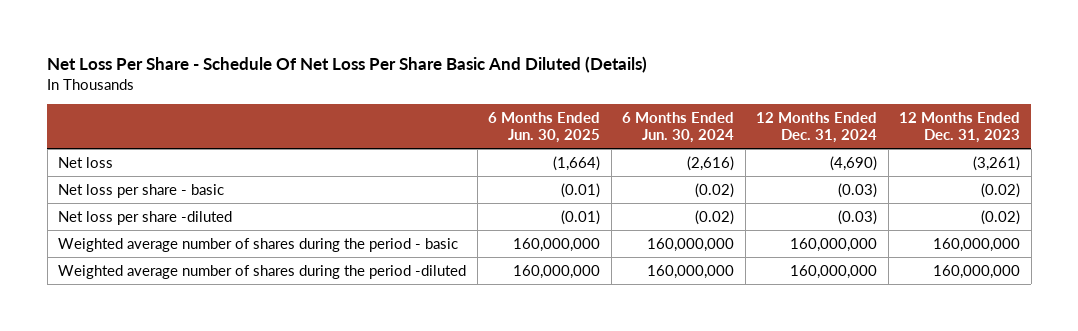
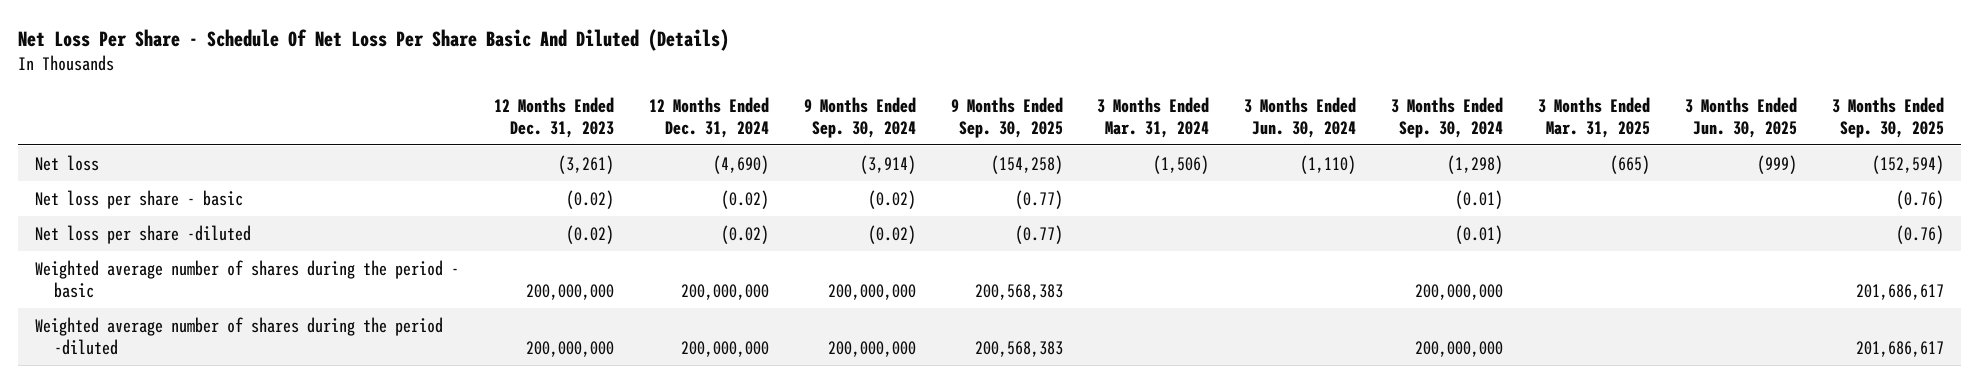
[488,111,601,143] 6 Months Ended Jun. 30, 2025 -> none
[622,111,735,143] 6 Months Ended Jun. 30, 2024 -> none
none -> [803,96,916,138] 9 Months Ended Sep. 30, 2024
none -> [950,96,1063,138] 9 Months Ended Sep. 30, 2025
none -> [1097,96,1210,138] 3 Months Ended Mar. 31, 2024
none -> [1244,96,1357,138] 3 Months Ended Jun. 30, 2024
none -> [1391,96,1504,138] 3 Months Ended Sep. 30, 2024
none -> [1537,96,1650,138] 3 Months Ended Mar. 31, 2025
none -> [1684,96,1797,138] 3 Months Ended Jun. 30, 2025
none -> [1831,96,1944,138] 3 Months Ended Sep. 30, 2025
[838,182,878,198] (0.03) -> [720,189,769,209] (0.02)
[838,209,878,225] (0.03) -> [720,224,769,244] (0.02)
[790,237,878,252] 160,000,000 -> [680,283,769,300] 200,000,000
[933,237,1021,252] 160,000,000 -> [525,283,614,300] 200,000,000
[790,264,878,279] 160,000,000 -> [680,340,769,357] 200,000,000
[933,264,1021,279] 160,000,000 -> [525,340,614,357] 200,000,000

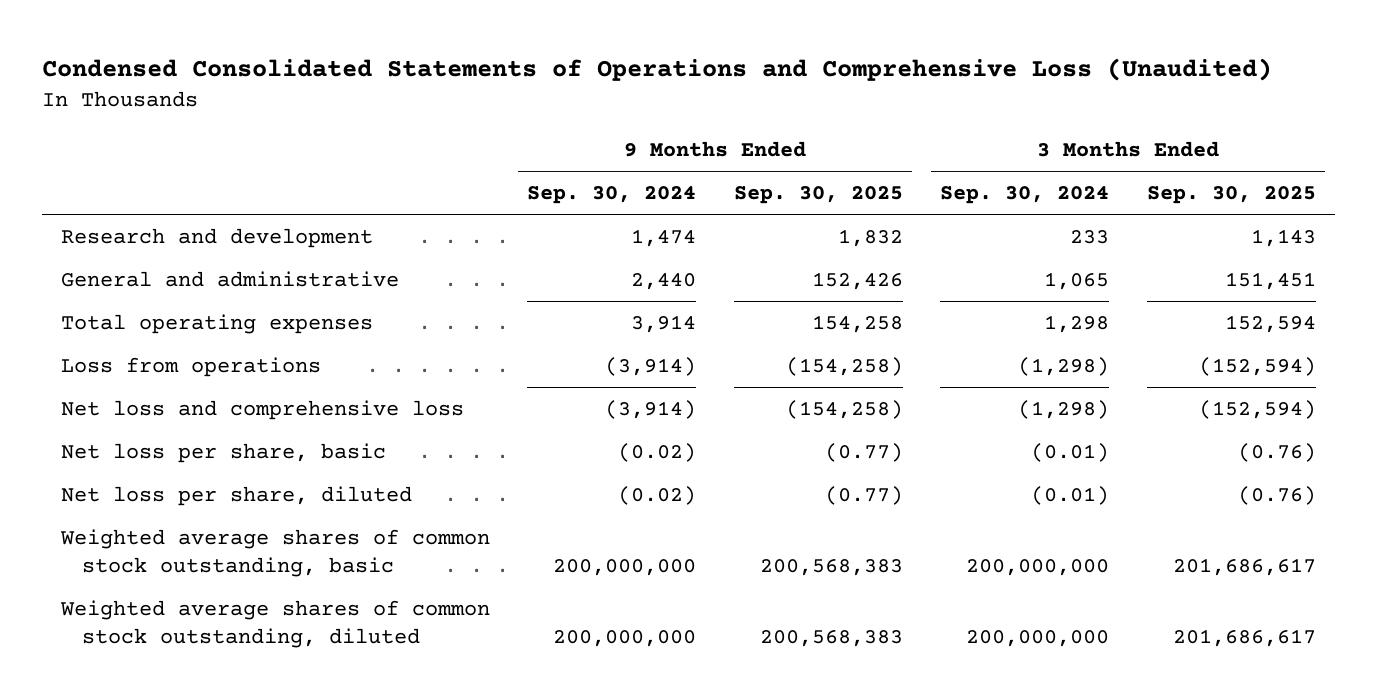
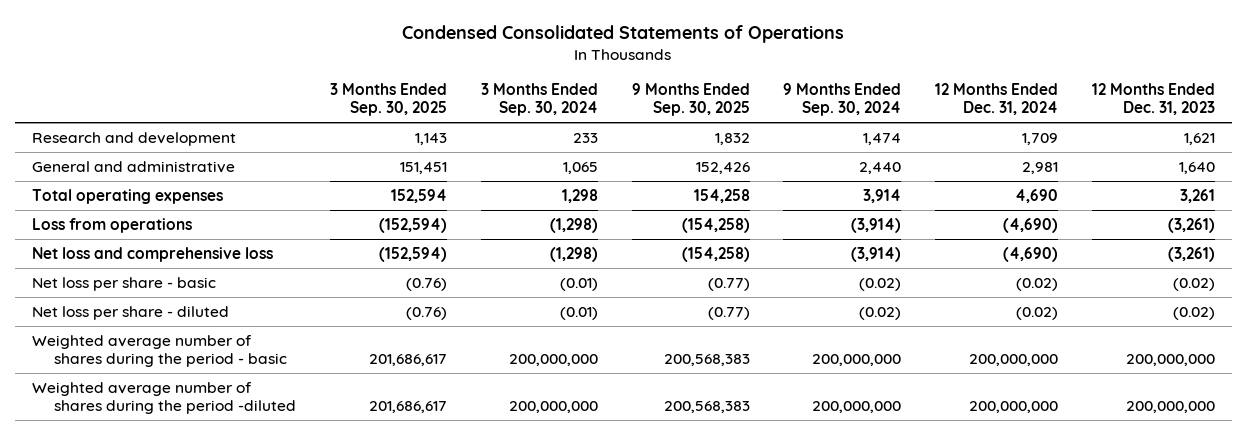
[42,58,1273,82] Condensed Consolidated Statements of Operations and Comprehensive Loss (Unaudited) -> [402,25,845,44] Condensed Consolidated Statements of Operations
none -> [935,83,1059,116] 12 Months Ended Dec. 31, 2024
none -> [1091,83,1215,116] 12 Months Ended Dec. 31, 2023
[60,442,386,463] Net loss per share, basic -> [32,276,217,291] Net loss per share - basic
[60,485,412,506] Net loss per share, diluted -> [32,305,230,320] Net loss per share - diluted
[59,528,490,578] Weighted average shares of common stock outstanding, basic -> [32,334,288,367] Weighted average number of shares during the period - basic
[59,599,490,649] Weighted average shares of common stock outstanding, diluted -> [32,381,297,414] Weighted average number of shares during the period -diluted

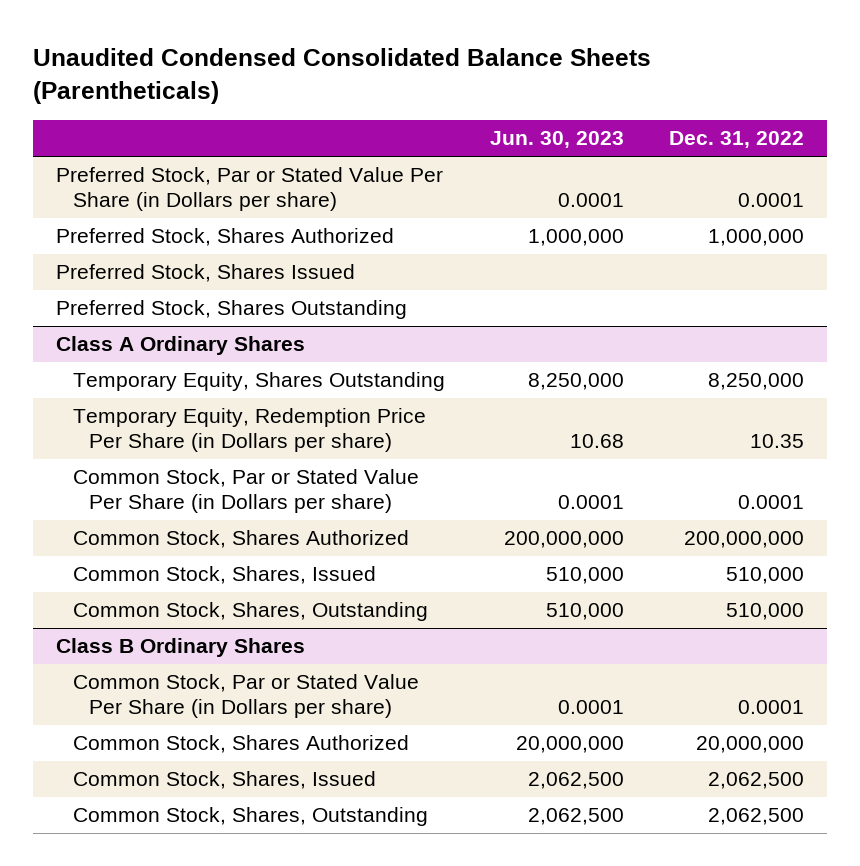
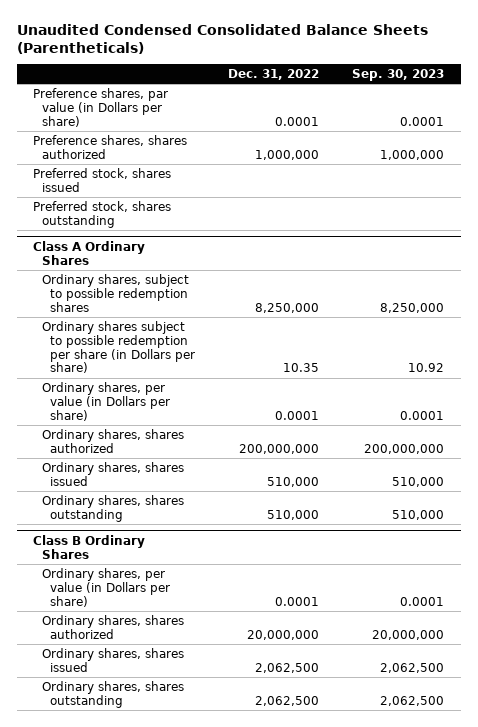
[490,131,625,149] Jun. 30, 2023 -> none
none -> [352,69,445,82] Sep. 30, 2023
[56,167,444,212] Preferred Stock, Par or Stated Value Per Share (in Dollars per share) -> [33,87,169,127] Preference shares, par value (in Dollars per share)
[56,228,395,247] Preferred Stock, Shares Authorized -> [33,134,188,159] Preference shares, shares authorized
[56,264,356,283] Preferred Stock, Shares Issued -> [33,167,172,192] Preferred stock, shares issued
[56,300,408,320] Preferred Stock, Shares Outstanding -> [33,200,172,228] Preferred stock, shares outstanding
[72,372,445,392] Temporary Equity, Shares Outstanding -> [41,273,189,312] Ordinary shares, subject to possible redemption shares
[72,408,426,453] Temporary Equity, Redemption Price Per Share (in Dollars per share) -> [41,320,196,374] Ordinary shares subject to possible redemption per share (in Dollars per share)
[72,469,419,514] Common Stock, Par or Stated Value Per Share (in Dollars per share) -> [41,381,171,421] Ordinary shares, per value (in Dollars per share)
[72,530,409,549] Common Stock, Shares Authorized -> [41,428,184,453] Ordinary shares, shares authorized
[72,566,376,585] Common Stock, Shares, Issued -> [41,461,184,486] Ordinary shares, shares issued
[72,602,428,622] Common Stock, Shares, Outstanding -> [41,494,184,522] Ordinary shares, shares outstanding
[72,674,419,719] Common Stock, Par or Stated Value Per Share (in Dollars per share) -> [41,567,171,607] Ordinary shares, per value (in Dollars per share)
[72,735,409,754] Common Stock, Shares Authorized -> [41,614,184,639] Ordinary shares, shares authorized
[72,771,376,790] Common Stock, Shares, Issued -> [41,647,184,672] Ordinary shares, shares issued
[72,807,428,827] Common Stock, Shares, Outstanding -> [41,680,184,708] Ordinary shares, shares outstanding

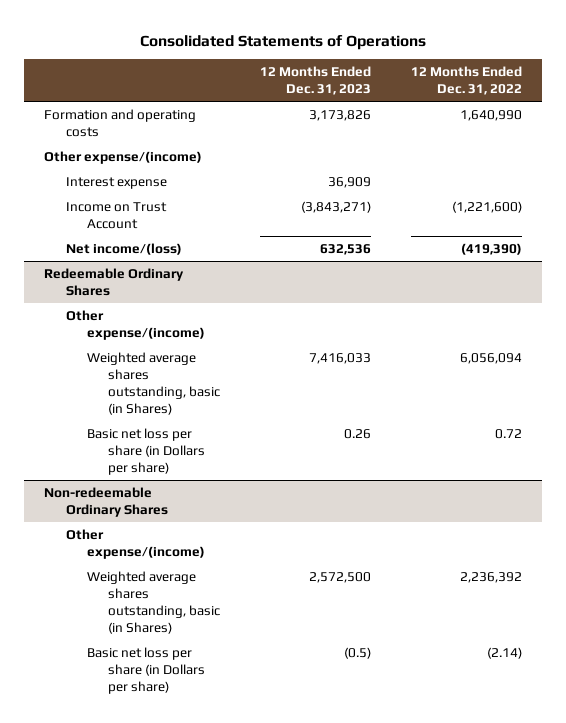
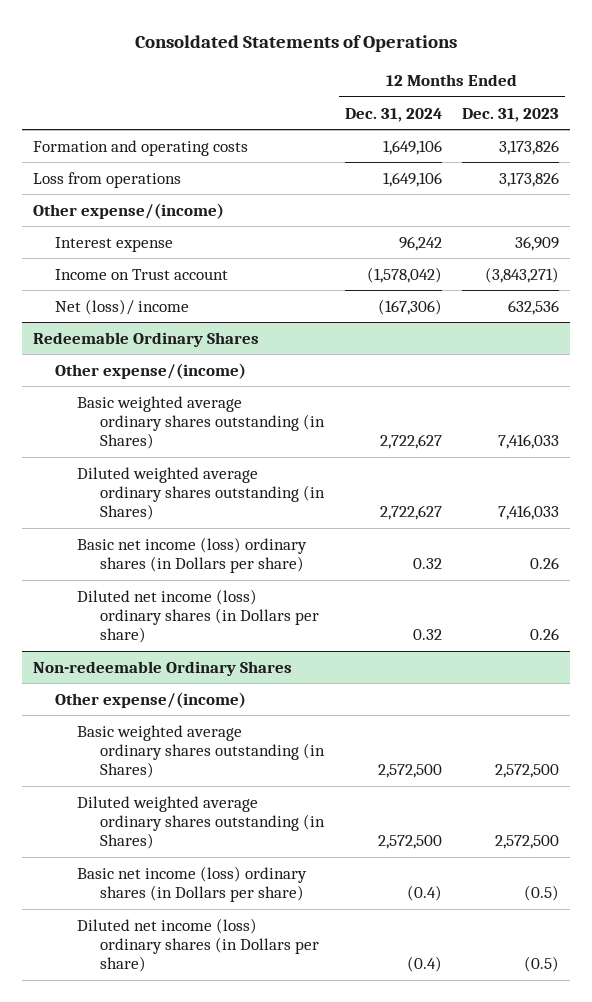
[139,34,426,50] Consolidated Statements of Operations -> [135,35,458,53] Consoldated Statements of Operations
[410,66,522,96] 12 Months Ended Dec. 31, 2022 -> none
none -> [344,107,442,122] Dec. 31, 2024
none -> [32,171,181,188] Loss from operations
[65,201,167,229] Income on Trust Account -> [55,268,229,280] Income on Trust account
[65,242,182,255] Net income/(loss) -> [55,298,190,315] Net (loss)/ income
[86,351,220,416] Weighted average shares outstanding, basic (in Shares) -> [77,395,325,450] Basic weighted average ordinary shares outstanding (in Shares)
none -> [77,466,325,521] Diluted weighted average ordinary shares outstanding (in Shares)
[86,427,205,476] Basic net loss per share (in Dollars per share) -> [77,536,308,573] Basic net income (loss) ordinary shares (in Dollars per share)
none -> [77,588,319,644] Diluted net income (loss) ordinary shares (in Dollars per share)
[86,570,220,635] Weighted average shares outstanding, basic (in Shares) -> [77,724,325,779] Basic weighted average ordinary shares outstanding (in Shares)
none -> [77,795,325,850] Diluted weighted average ordinary shares outstanding (in Shares)
[86,646,205,695] Basic net loss per share (in Dollars per share) -> [77,865,308,902] Basic net income (loss) ordinary shares (in Dollars per share)
none -> [77,917,319,973] Diluted net income (loss) ordinary shares (in Dollars per share)

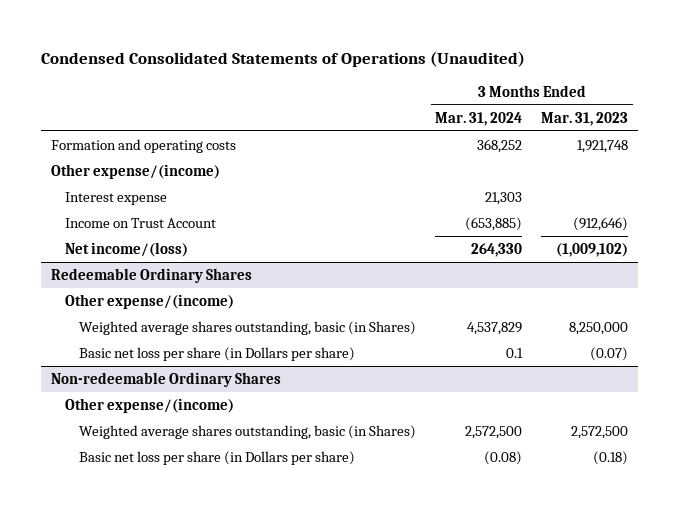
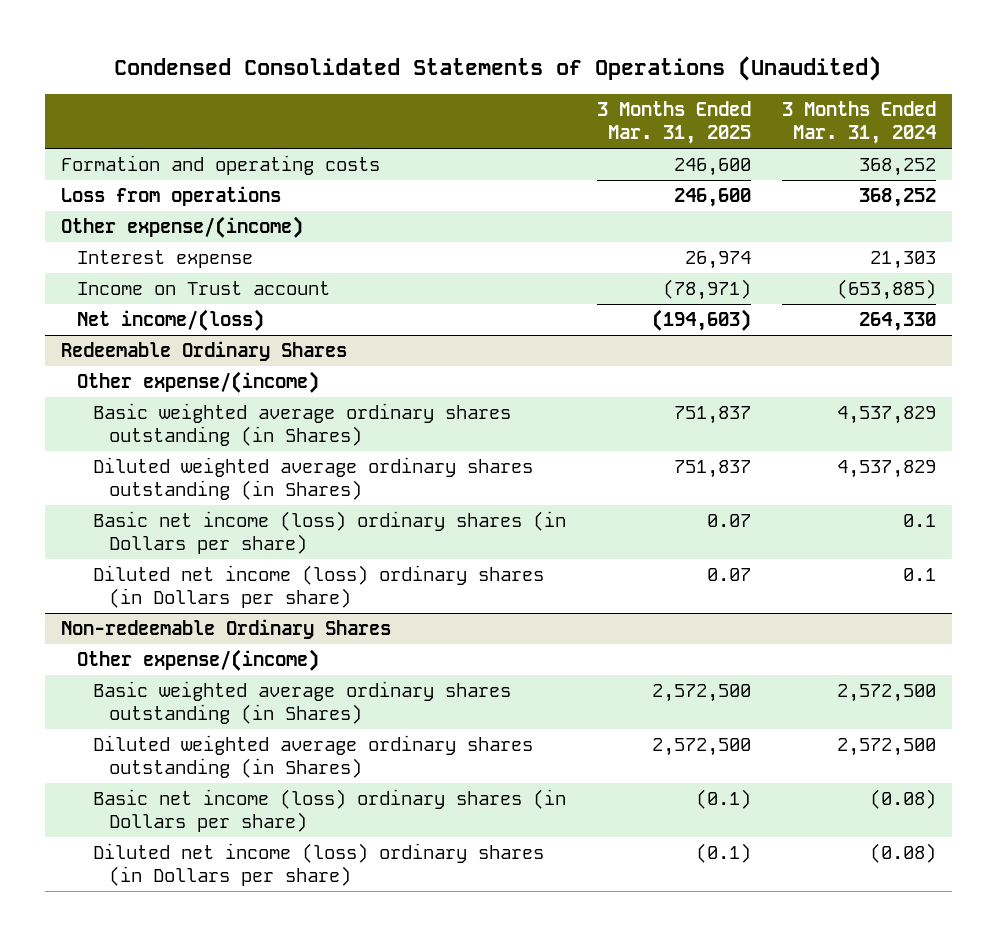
[541,111,629,126] Mar. 31, 2023 -> none
none -> [597,101,752,145] 3 Months Ended Mar. 31, 2025
none -> [60,186,281,207] Loss from operations
[65,217,217,228] Income on Trust Account -> [76,281,330,296] Income on Trust account
[79,320,417,335] Weighted average shares outstanding, basic (in Shares) -> [93,403,512,447] Basic weighted average ordinary shares outstanding (in Shares)
none -> [93,457,534,501] Diluted weighted average ordinary shares outstanding (in Shares)
[79,346,356,361] Basic net loss per share (in Dollars per share) -> [93,511,567,555] Basic net income (loss) ordinary shares (in Dollars per share)
none -> [93,565,545,609] Diluted net income (loss) ordinary shares (in Dollars per share)
[79,424,417,439] Weighted average shares outstanding, basic (in Shares) -> [93,681,512,725] Basic weighted average ordinary shares outstanding (in Shares)
none -> [93,735,534,779] Diluted weighted average ordinary shares outstanding (in Shares)
[79,450,356,465] Basic net loss per share (in Dollars per share) -> [93,789,567,833] Basic net income (loss) ordinary shares (in Dollars per share)
none -> [93,843,545,887] Diluted net income (loss) ordinary shares (in Dollars per share)

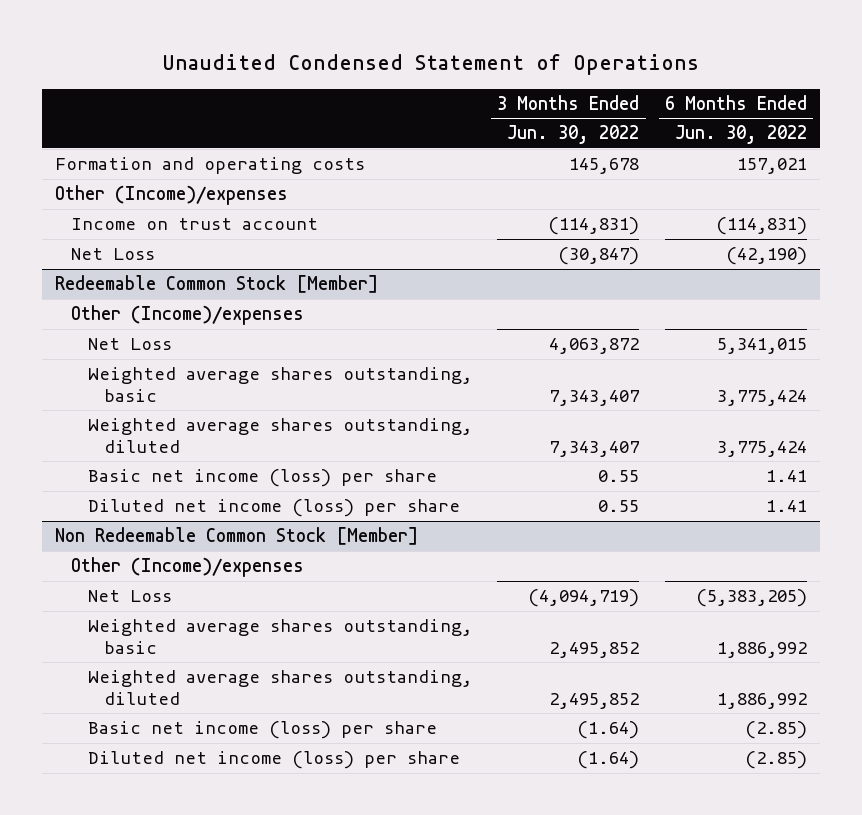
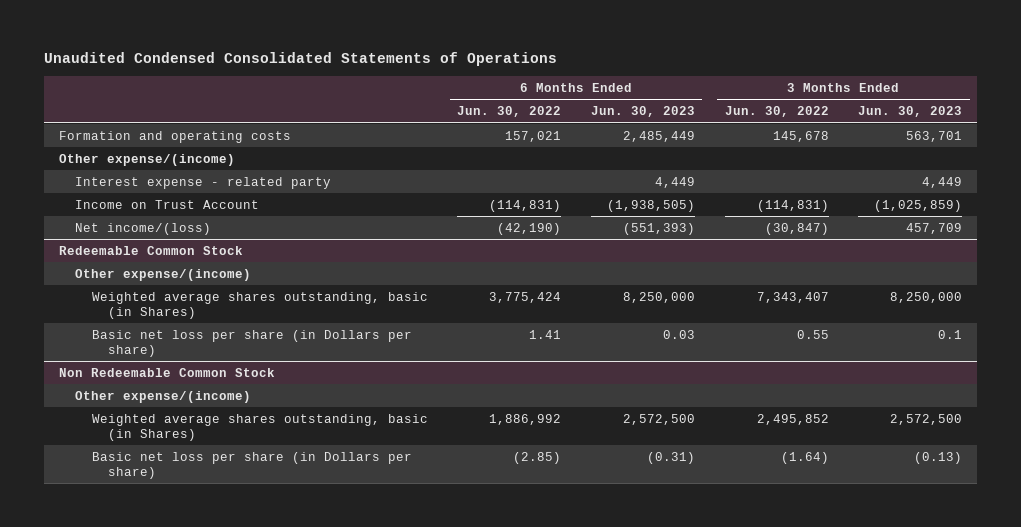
[161,54,699,76] Unaudited Condensed Statement of Operations -> [43,52,557,67] Unaudited Condensed Consolidated Statements of Operations
none -> [591,106,696,118] Jun. 30, 2023
none -> [858,106,963,118] Jun. 30, 2023
[87,338,172,351] Net Loss -> none
[87,418,472,453] Weighted average shares outstanding, diluted -> none
[87,499,460,518] Diluted net income (loss) per share -> none
[87,590,172,603] Net Loss -> none
[87,670,472,705] Weighted average shares outstanding, diluted -> none
[87,751,460,770] Diluted net income (loss) per share -> none
[54,185,288,206] Other (Income)/expenses -> [58,153,235,166] Other expense/(income)
none -> [75,176,332,189] Interest expense - related party
[71,218,319,231] Income on trust account -> [75,199,260,209] Income on Trust Account
[71,248,156,261] Net Loss -> [75,222,212,235] Net income/(loss)
[54,275,378,294] Redeemable Common Stock [Member] -> [58,245,243,255] Redeemable Common Stock
[71,305,305,326] Other (Income)/expenses -> [75,268,252,281] Other expense/(income)
[87,367,472,402] Weighted average shares outstanding, basic -> [91,291,428,319] Weighted average shares outstanding, basic (in Shares)
[87,469,437,488] Basic net income (loss) per share -> [91,329,412,357] Basic net loss per share (in Dollars per share)
[54,527,418,546] Non Redeemable Common Stock [Member] -> [58,367,275,377] Non Redeemable Common Stock
[71,557,305,578] Other (Income)/expenses -> [75,390,252,403] Other expense/(income)
[87,619,472,654] Weighted average shares outstanding, basic -> [91,413,428,441] Weighted average shares outstanding, basic (in Shares)
[87,721,437,740] Basic net income (loss) per share -> [91,451,412,479] Basic net loss per share (in Dollars per share)

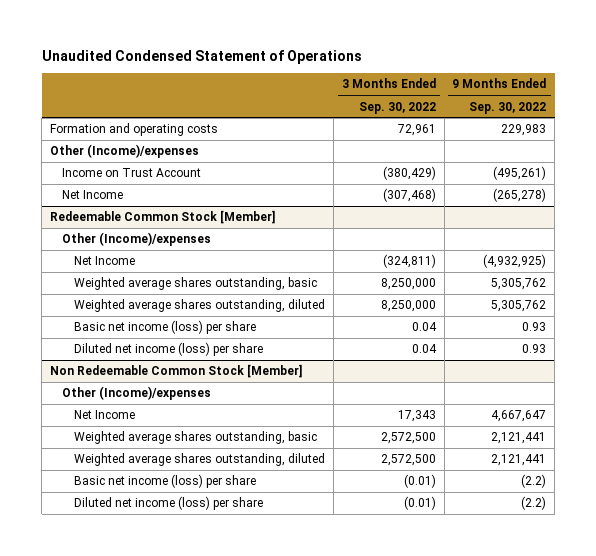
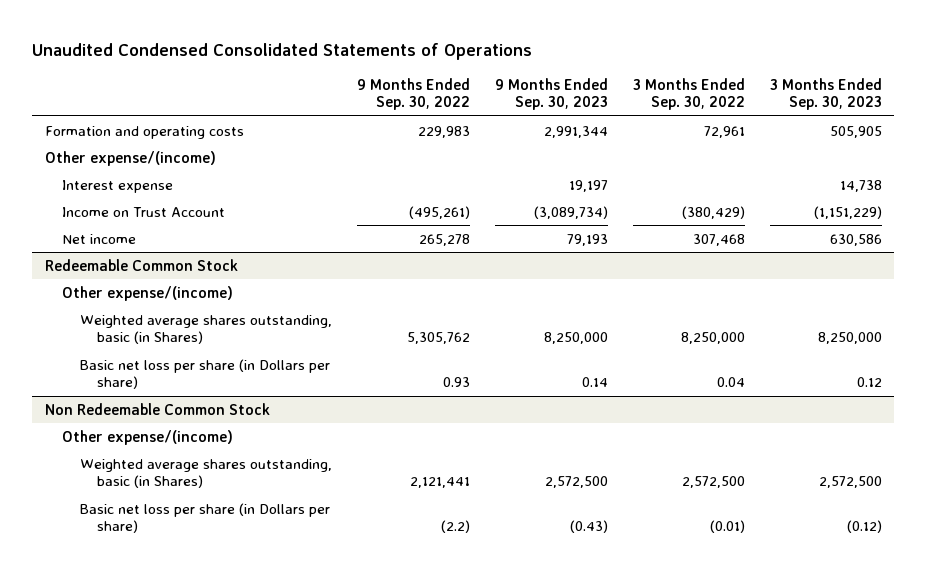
[41,49,362,64] Unaudited Condensed Statement of Operations -> [32,42,533,60] Unaudited Condensed Consolidated Statements of Operations
none -> [494,77,608,111] 9 Months Ended Sep. 30, 2023
none -> [769,77,882,111] 3 Months Ended Sep. 30, 2023
[49,144,199,159] Other (Income)/expenses -> [44,150,216,166] Other expense/(income)
none -> [62,179,174,193] Interest expense
[74,256,136,266] Net Income -> none
[74,299,326,313] Weighted average shares outstanding, diluted -> none
[74,342,264,357] Diluted net income (loss) per share -> none
[74,410,136,420] Net Income -> none
[74,453,326,467] Weighted average shares outstanding, diluted -> none
[74,496,264,511] Diluted net income (loss) per share -> none
[62,190,124,200] Net Income -> [62,233,137,244] Net income
[382,188,436,203] (307,468) -> [692,233,745,246] 307,468
[493,188,547,203] (265,278) -> [418,233,470,246] 265,278
[49,210,275,225] Redeemable Common Stock [Member] -> [44,258,238,271] Redeemable Common Stock
[62,232,212,247] Other (Income)/expenses -> [62,285,234,301] Other expense/(income)
[74,277,318,291] Weighted average shares outstanding, basic -> [79,314,332,345] Weighted average shares outstanding, basic (in Shares)
[74,320,257,335] Basic net income (loss) per share -> [79,358,330,390] Basic net loss per share (in Dollars per share)
[49,364,302,379] Non Redeemable Common Stock [Member] -> [44,402,270,415] Non Redeemable Common Stock
[62,386,212,401] Other (Income)/expenses -> [62,429,234,445] Other expense/(income)
[74,431,318,445] Weighted average shares outstanding, basic -> [79,458,332,489] Weighted average shares outstanding, basic (in Shares)
[74,474,257,489] Basic net income (loss) per share -> [79,502,330,534] Basic net loss per share (in Dollars per share)

